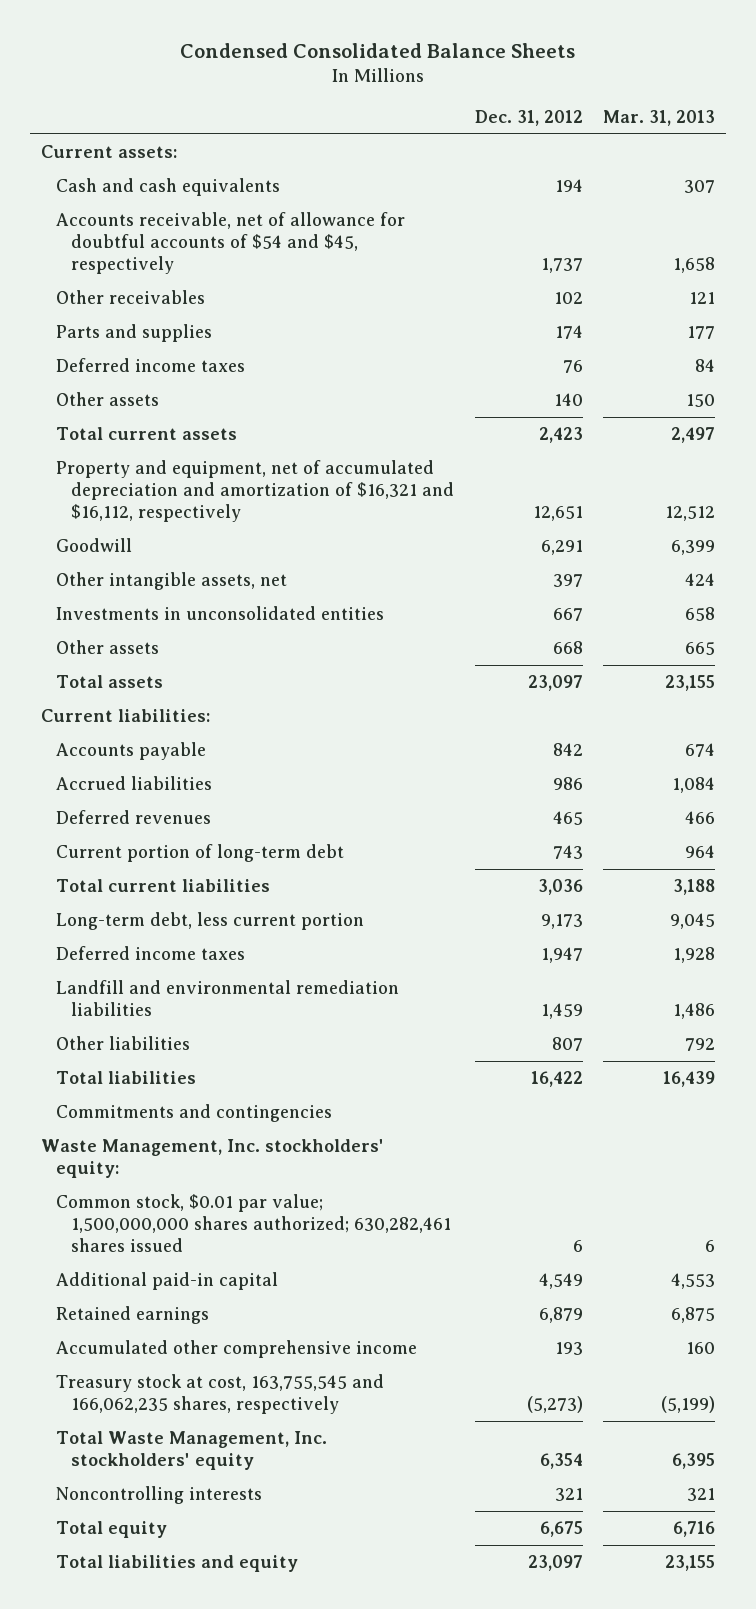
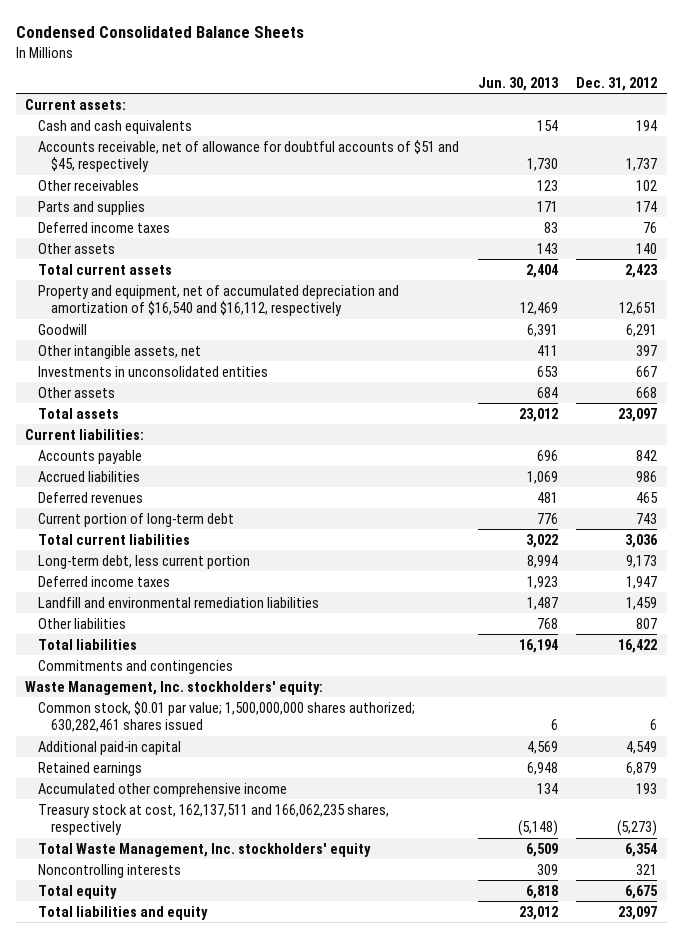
[603,110,716,127] Mar. 31, 2013 -> none
none -> [477,76,559,91] Jun. 30, 2013
[55,212,405,275] Accounts receivable, net of allowance for doubtful accounts of $54 and $45, respectively -> [38,139,460,173] Accounts receivable, net of allowance for doubtful accounts of $51 and $45, respectively
[55,460,455,523] Property and equipment, net of accumulated depreciation and amortization of $16,321 and $16,112, respectively -> [38,284,400,317] Property and equipment, net of accumulated depreciation and amortization of $16,540 and $16,112, respectively
[55,1374,384,1415] Treasury stock at cost, 163,755,545 and 166,062,235 shares, respectively -> [38,803,390,836] Treasury stock at cost, 162,137,511 and 166,062,235 shares, respectively

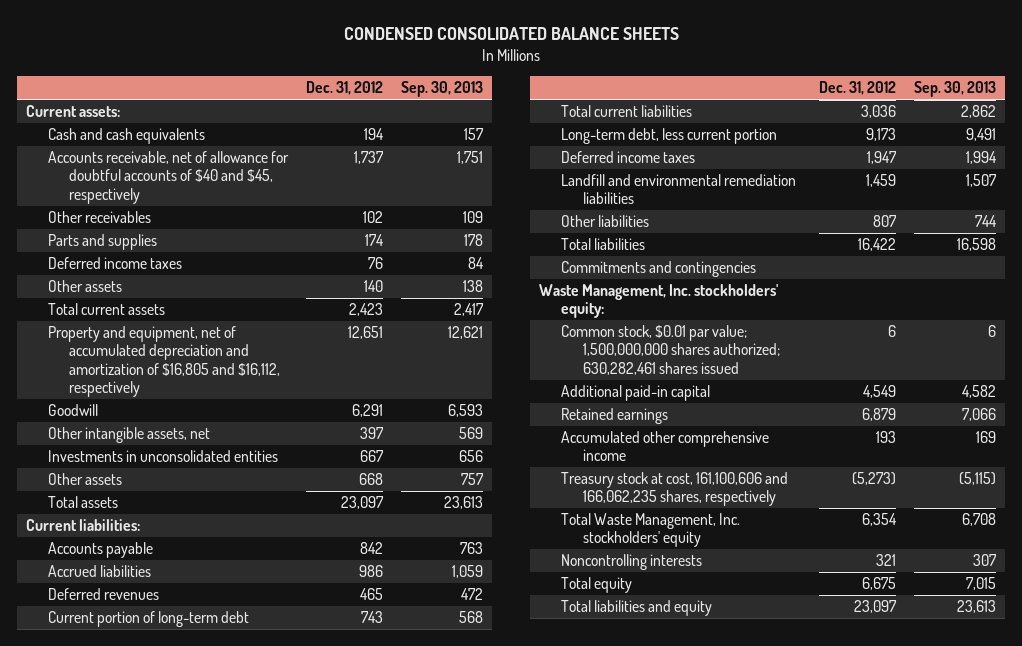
[16,26,305,39] Condensed Consolidated Balance Sheets -> [343,27,679,41] CONDENSED CONSOLIDATED BALANCE SHEETS
[477,76,559,91] Jun. 30, 2013 -> none
none -> [400,81,483,98] Sep. 30, 2013
[38,139,460,173] Accounts receivable, net of allowance for doubtful accounts of $51 and $45, respectively -> [47,151,289,204] Accounts receivable, net of allowance for doubtful accounts of $40 and $45, respectively
[38,284,400,317] Property and equipment, net of accumulated depreciation and amortization of $16,540 and $16,112, respectively -> [47,326,281,398] Property and equipment, net of accumulated depreciation and amortization of $16,805 and $16,112, respectively
[38,803,390,836] Treasury stock at cost, 162,137,511 and 166,062,235 shares, respectively -> [560,472,788,507] Treasury stock at cost, 161,100,606 and 166,062,235 shares, respectively

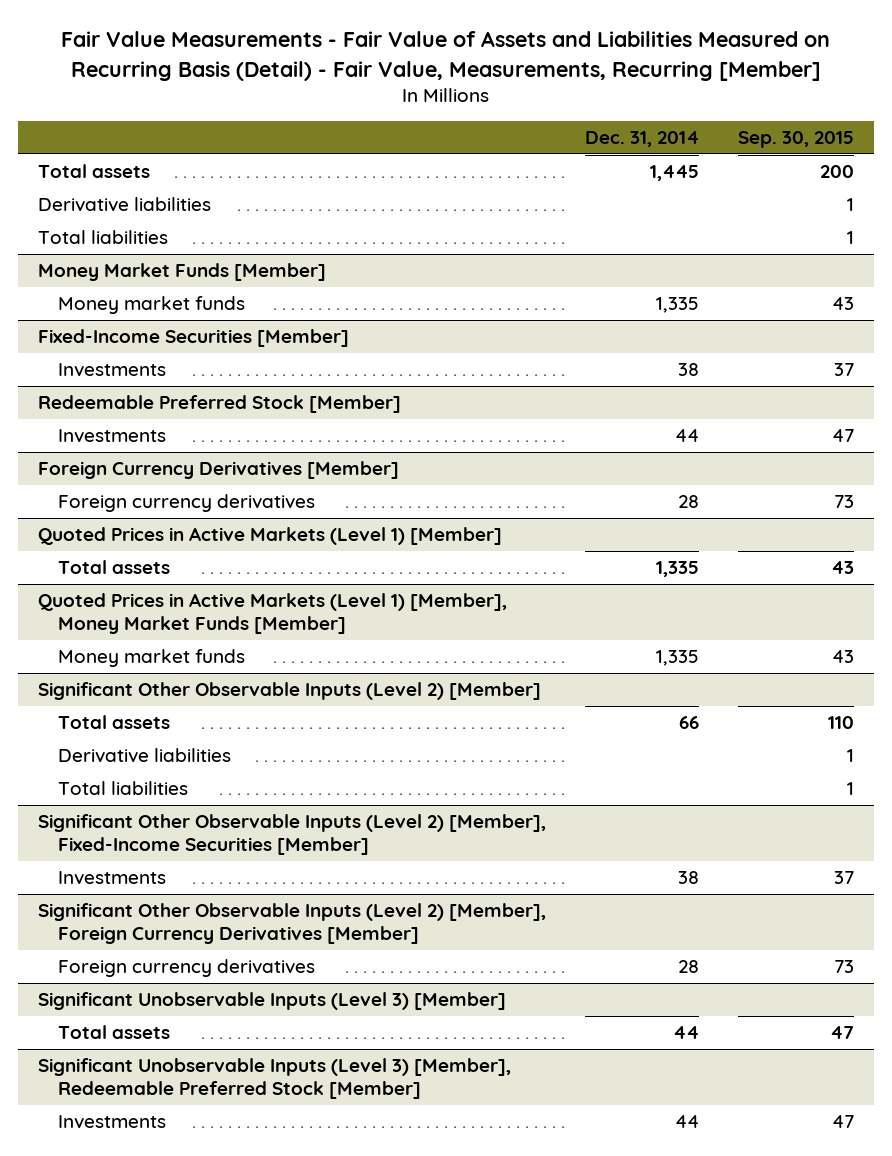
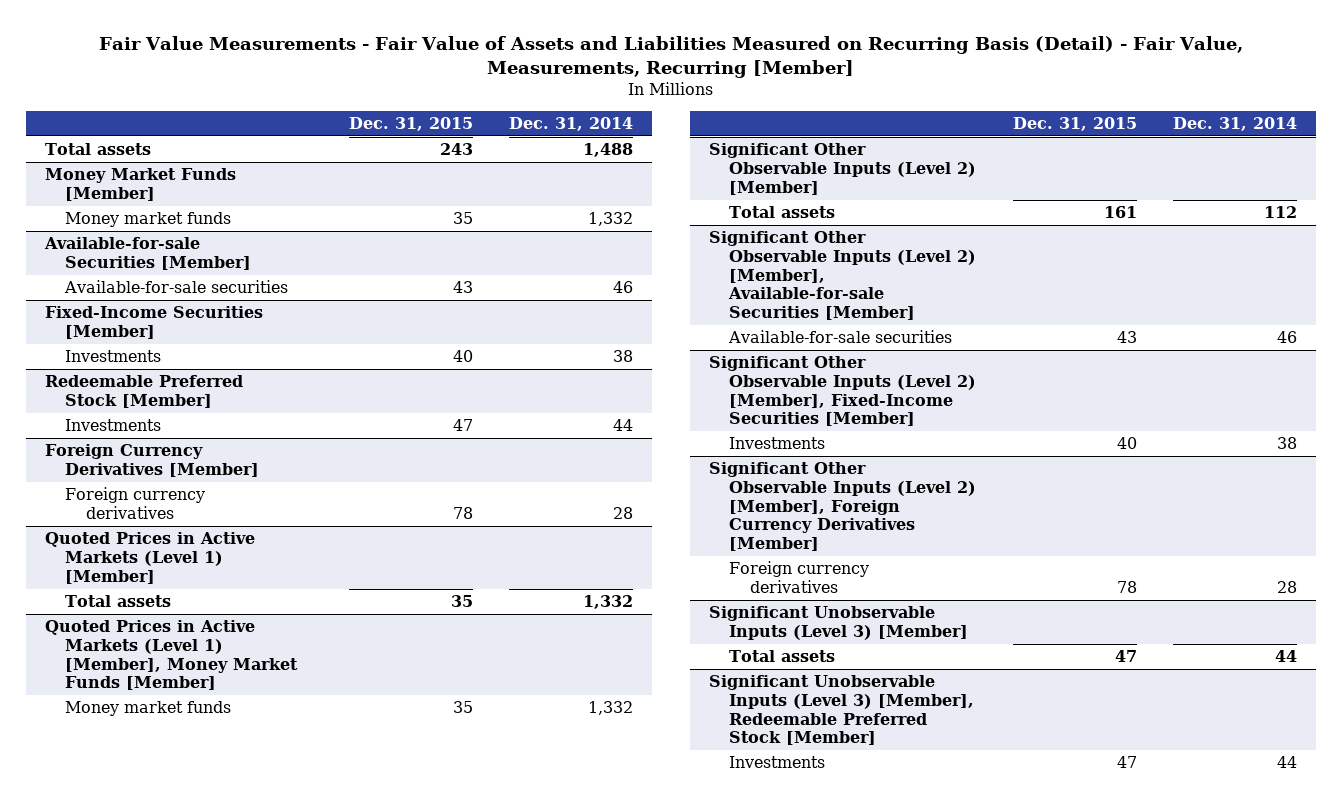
[738,131,855,149] Sep. 30, 2015 -> none
none -> [348,116,473,131] Dec. 31, 2015
[37,197,211,213] Derivative liabilities -> none
[37,230,168,245] Total liabilities -> none
[650,165,700,182] 1,445 -> [583,143,634,158] 1,488
[656,297,700,314] 1,335 -> [588,212,634,227] 1,332
none -> [43,237,252,270] Available-for-sale Securities [Member]
none -> [64,280,289,294] Available-for-sale securities
[656,561,700,578] 1,335 -> [583,595,634,610] 1,332
[656,650,700,667] 1,335 -> [588,701,634,716] 1,332
[57,748,231,764] Derivative liabilities -> none
[57,781,188,796] Total liabilities -> none
[679,716,700,730] 66 -> [1264,206,1298,219] 112
none -> [708,231,977,321] Significant Other Observable Inputs (Level 2) [Member], Available-for-sale Securities [Member]
none -> [728,330,953,344] Available-for-sale securities

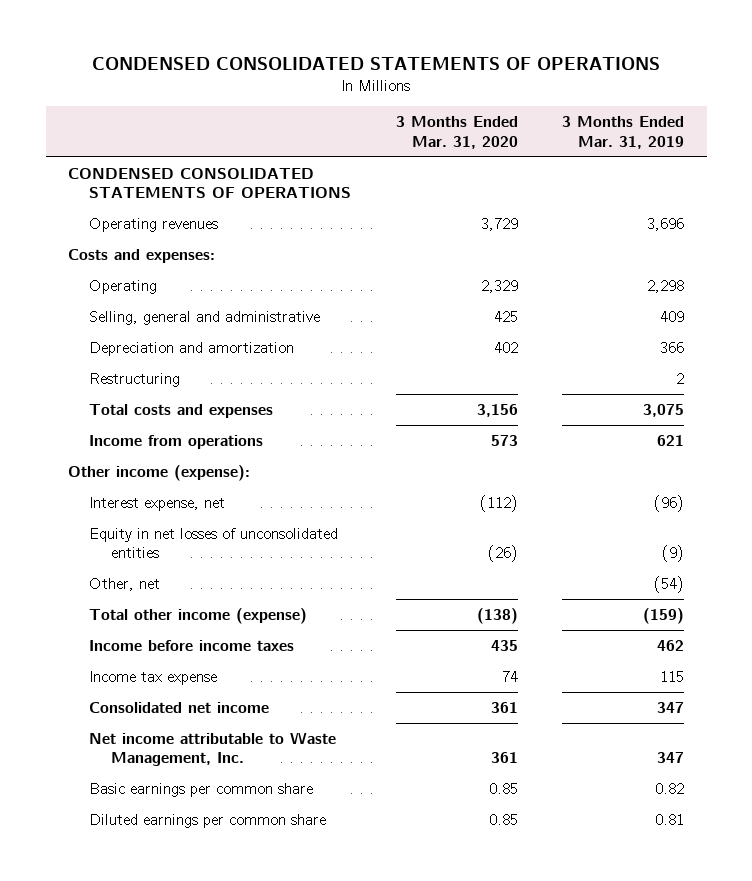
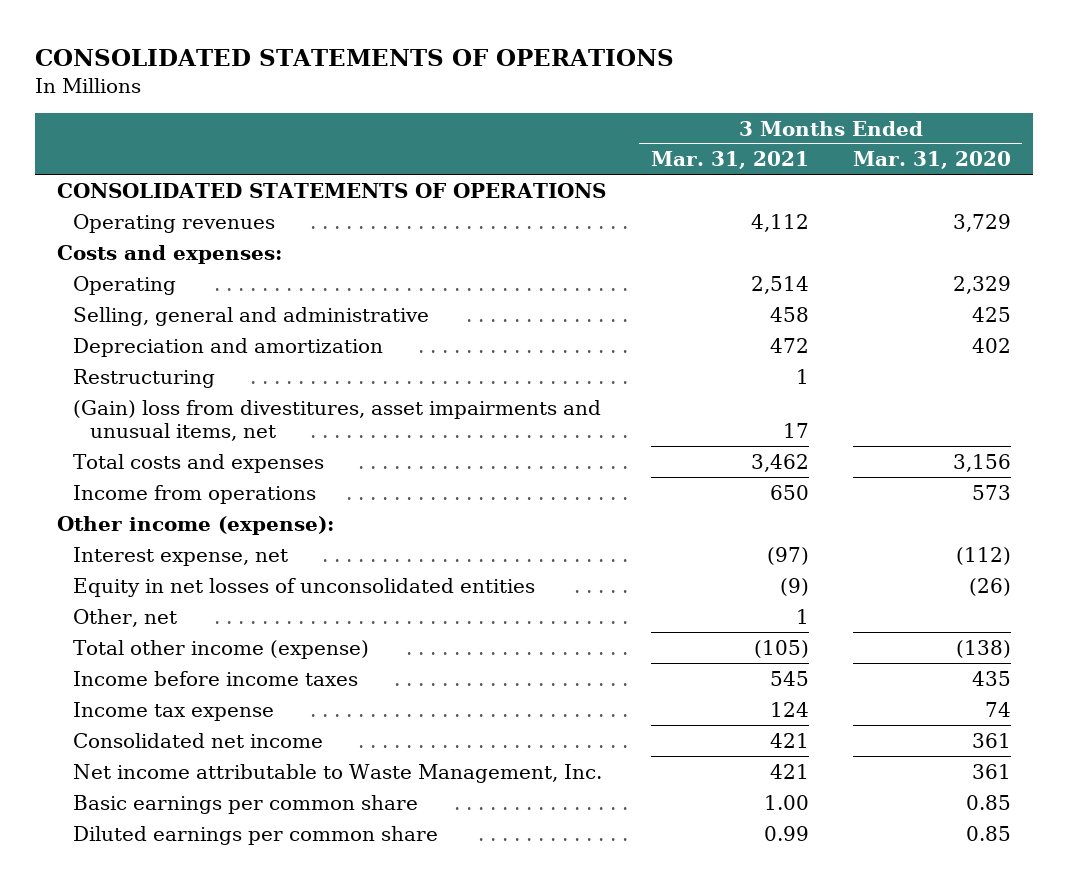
[92,56,661,70] CONDENSED CONSOLIDATED STATEMENTS OF OPERATIONS -> [34,49,674,67] CONSOLIDATED STATEMENTS OF OPERATIONS
[562,116,685,149] 3 Months Ended Mar. 31, 2019 -> none
none -> [650,151,809,170] Mar. 31, 2021
[67,167,352,199] CONDENSED CONSOLIDATED STATEMENTS OF OPERATIONS -> [57,182,607,198] CONSOLIDATED STATEMENTS OF OPERATIONS
none -> [73,399,602,441] (Gain) loss from divestitures, asset impairments and unusual items, net

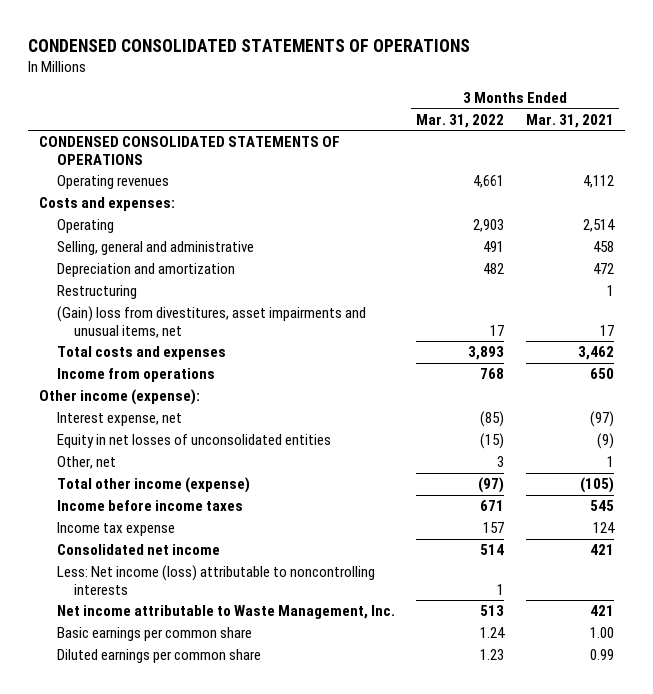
[34,49,674,67] CONSOLIDATED STATEMENTS OF OPERATIONS -> [28,38,471,52] CONDENSED CONSOLIDATED STATEMENTS OF OPERATIONS
[853,151,1012,170] Mar. 31, 2020 -> none
none -> [416,114,505,129] Mar. 31, 2022
[57,182,607,198] CONSOLIDATED STATEMENTS OF OPERATIONS -> [38,136,340,165] CONDENSED CONSOLIDATED STATEMENTS OF OPERATIONS
none -> [56,565,375,595] Less: Net income (loss) attributable to noncontrolling interests

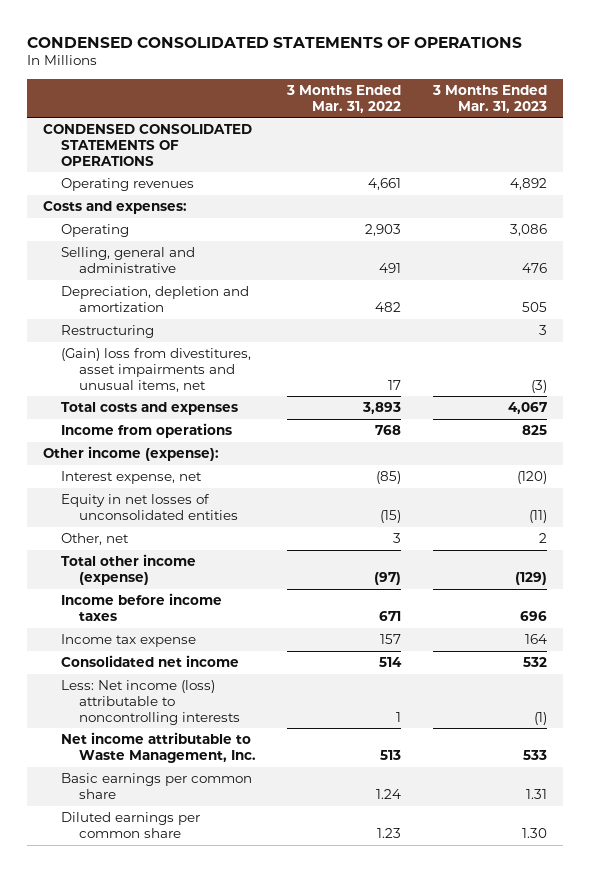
[525,114,614,129] Mar. 31, 2021 -> none
none -> [431,84,547,113] 3 Months Ended Mar. 31, 2023
[56,263,235,278] Depreciation and amortization -> [60,286,249,312] Depreciation, depletion and amortization

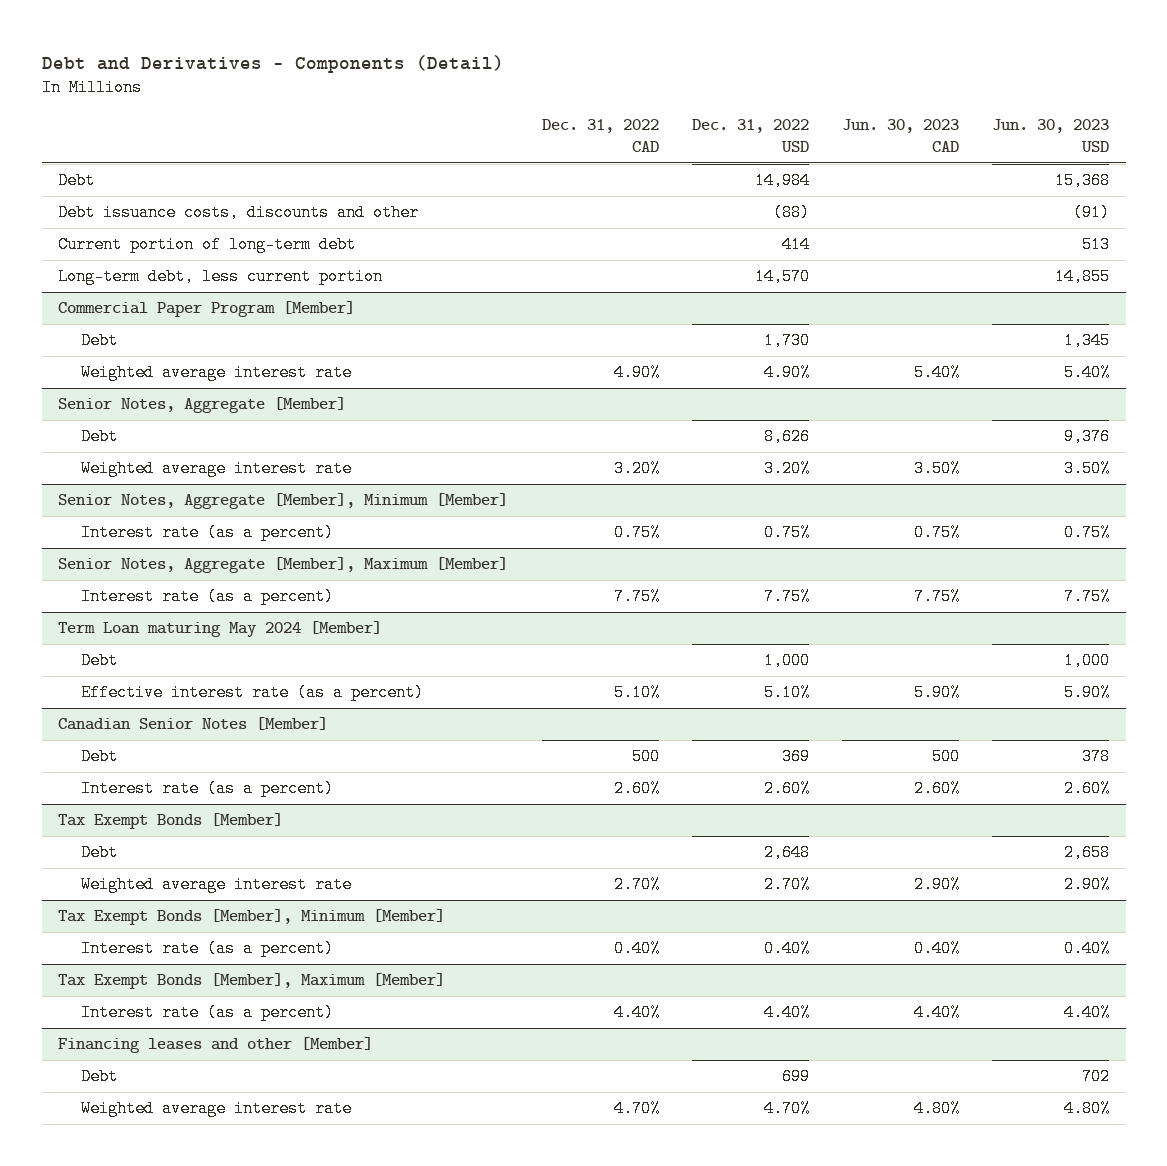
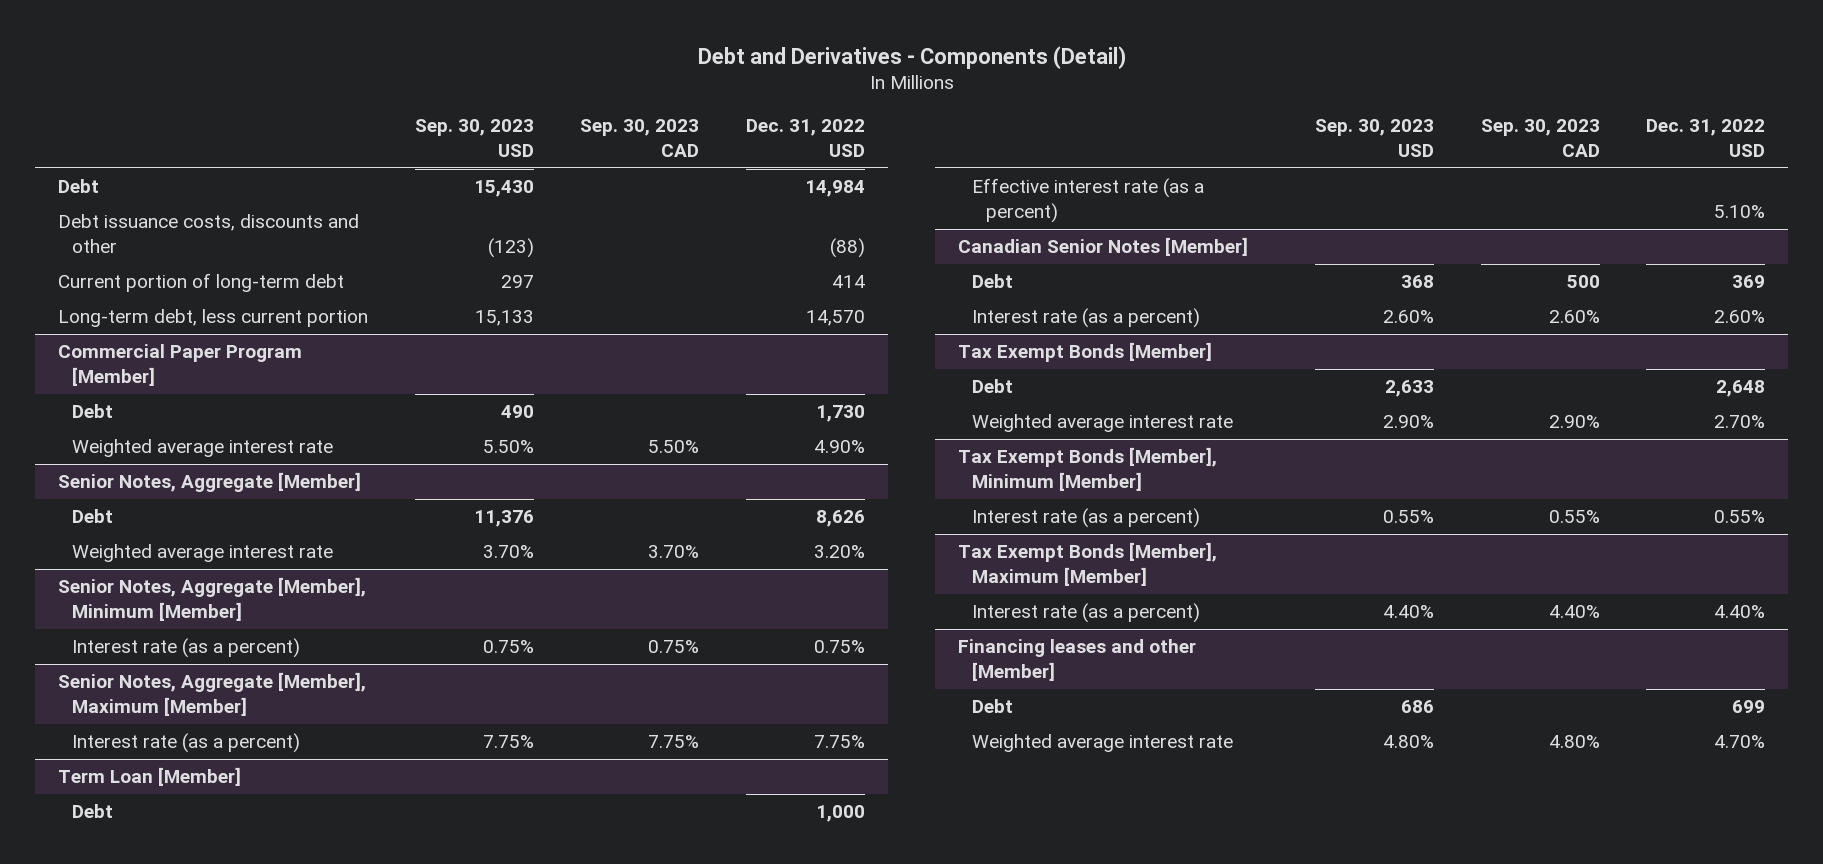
[541,119,659,152] Dec. 31, 2022 CAD -> none
[841,119,959,152] Jun. 30, 2023 CAD -> none
[992,119,1110,152] Jun. 30, 2023 USD -> none
none -> [414,119,534,157] Sep. 30, 2023 USD
none -> [580,119,700,157] Sep. 30, 2023 CAD
[58,621,383,638] Term Loan maturing May 2024 [Member] -> [58,767,242,787] Term Loan [Member]
[763,940,810,958] 0.40% -> [1714,510,1766,524] 0.55%

